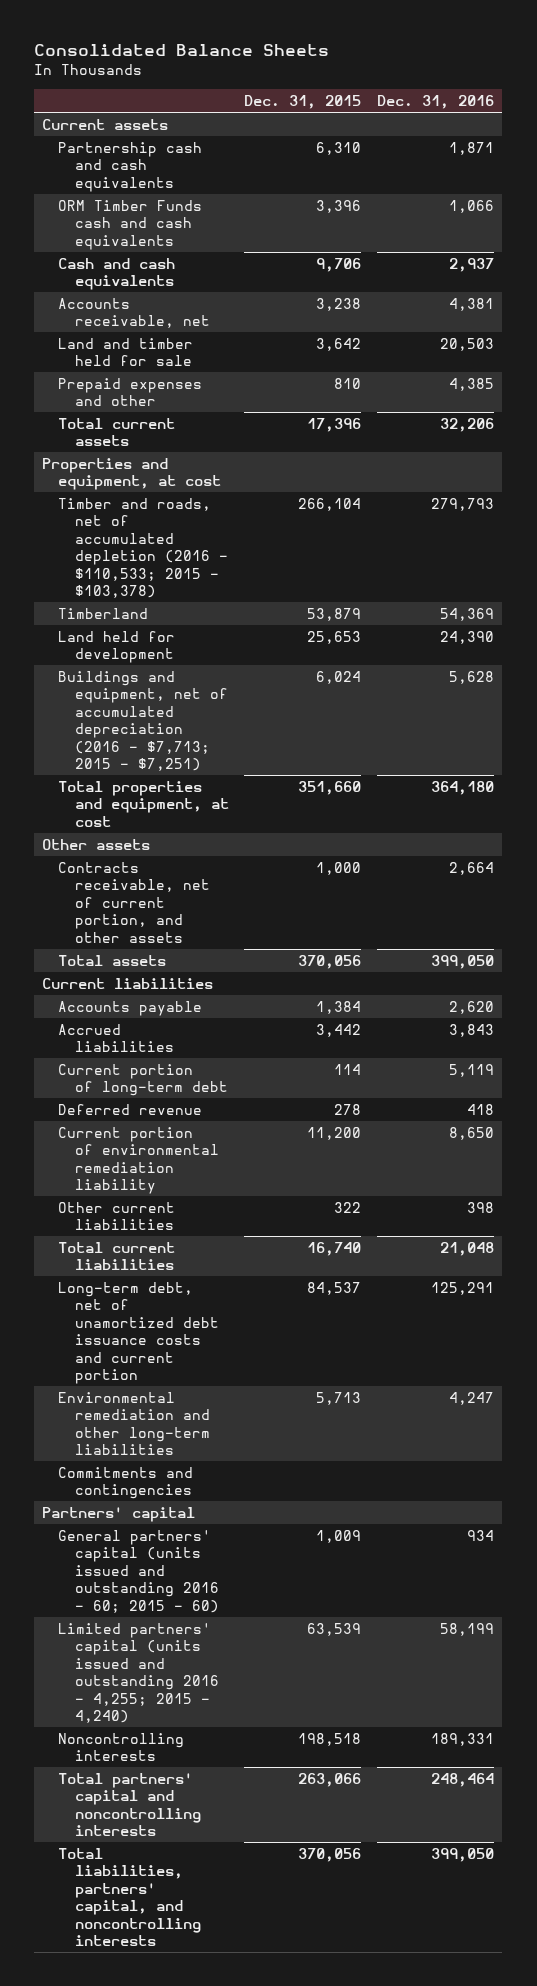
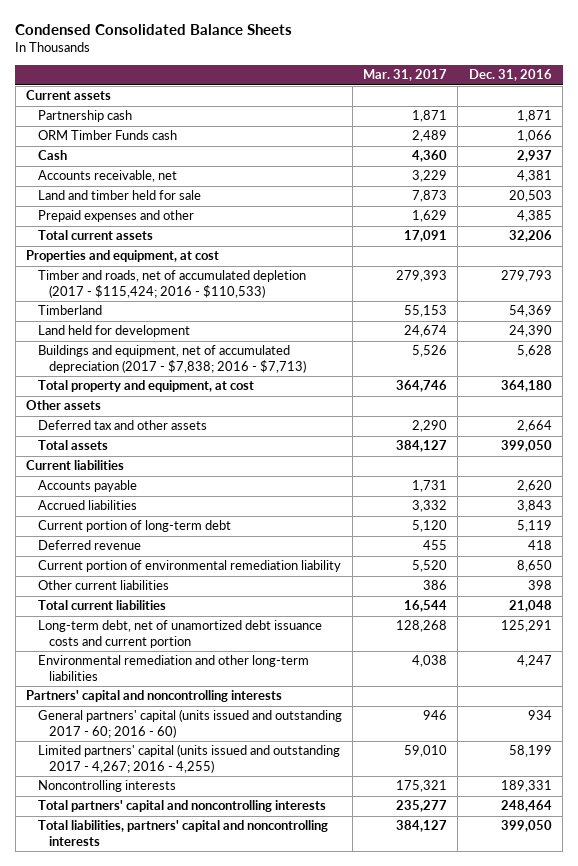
[34,44,330,57] Consolidated Balance Sheets -> [15,24,293,36] Condensed Consolidated Balance Sheets
[244,94,362,109] Dec. 31, 2015 -> none
none -> [363,69,448,82] Mar. 31, 2017
[58,141,203,192] Partnership cash and cash equivalents -> [37,110,132,123] Partnership cash
[58,199,203,250] ORM Timber Funds cash and cash equivalents -> [37,130,177,141] ORM Timber Funds cash
[58,257,176,291] Cash and cash equivalents -> [37,150,67,161] Cash
[58,497,228,599] Timber and roads, net of accumulated depletion (2016 - $110,533; 2015 - $103,378) -> [37,270,306,298] Timber and roads, net of accumulated depletion (2017 - $115,424; 2016 - $110,533)
[58,670,228,772] Buildings and equipment, net of accumulated depreciation (2016 - $7,713; 2015 - $7,251) -> [37,345,306,373] Buildings and equipment, net of accumulated depreciation (2017 - $7,838; 2016 - $7,713)
[58,780,229,827] Total properties and equipment, at cost -> [37,380,254,393] Total property and equipment, at cost
[58,861,210,943] Contracts receivable, net of current portion, and other assets -> [37,420,207,431] Deferred tax and other assets
[58,1466,194,1500] Commitments and contingencies -> none
[42,1506,196,1522] Partners' capital -> [26,690,283,703] Partners' capital and noncontrolling interests
[58,1529,219,1613] General partners' capital (units issued and outstanding 2016 - 60; 2015 - 60) -> [37,709,342,738] General partners' capital (units issued and outstanding 2017 - 60; 2016 - 60)
[58,1622,219,1724] Limited partners' capital (units issued and outstanding 2016 - 4,255; 2015 - 4,240) -> [37,744,340,773] Limited partners' capital (units issued and outstanding 2017 - 4,267; 2016 - 4,255)
[58,1847,201,1947] Total liabilities, partners' capital, and noncontrolling interests -> [37,820,328,846] Total liabilities, partners' capital and noncontrolling interests

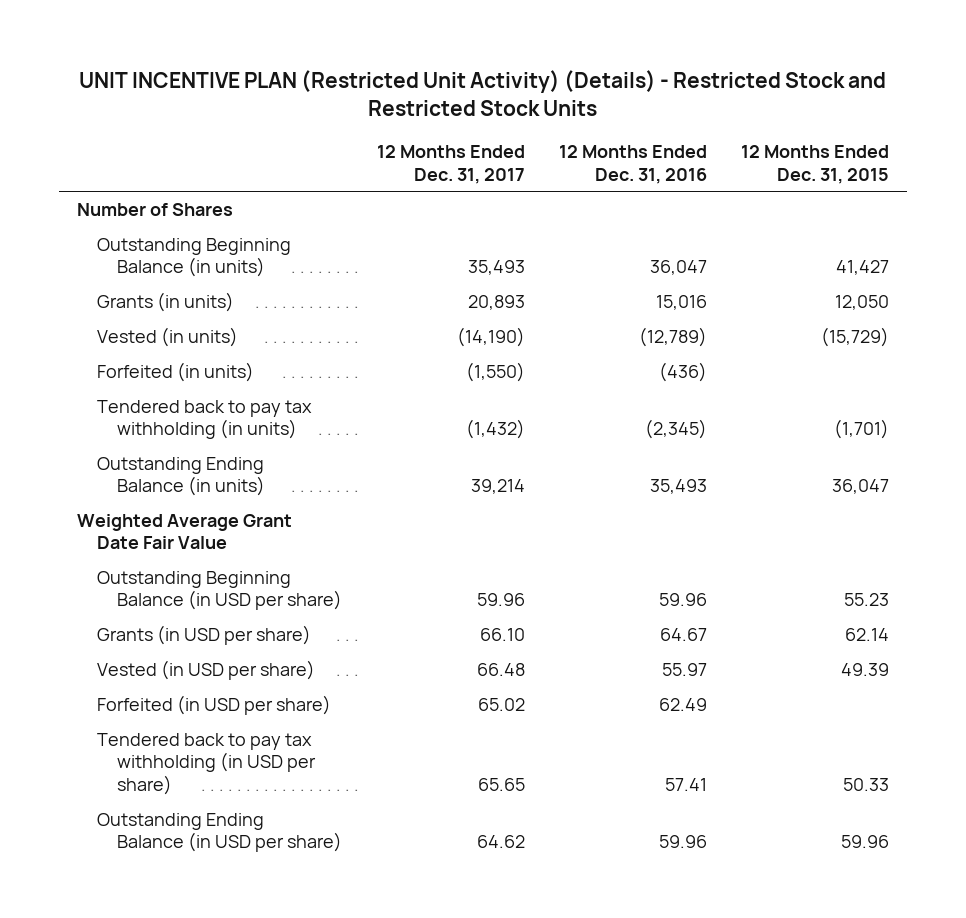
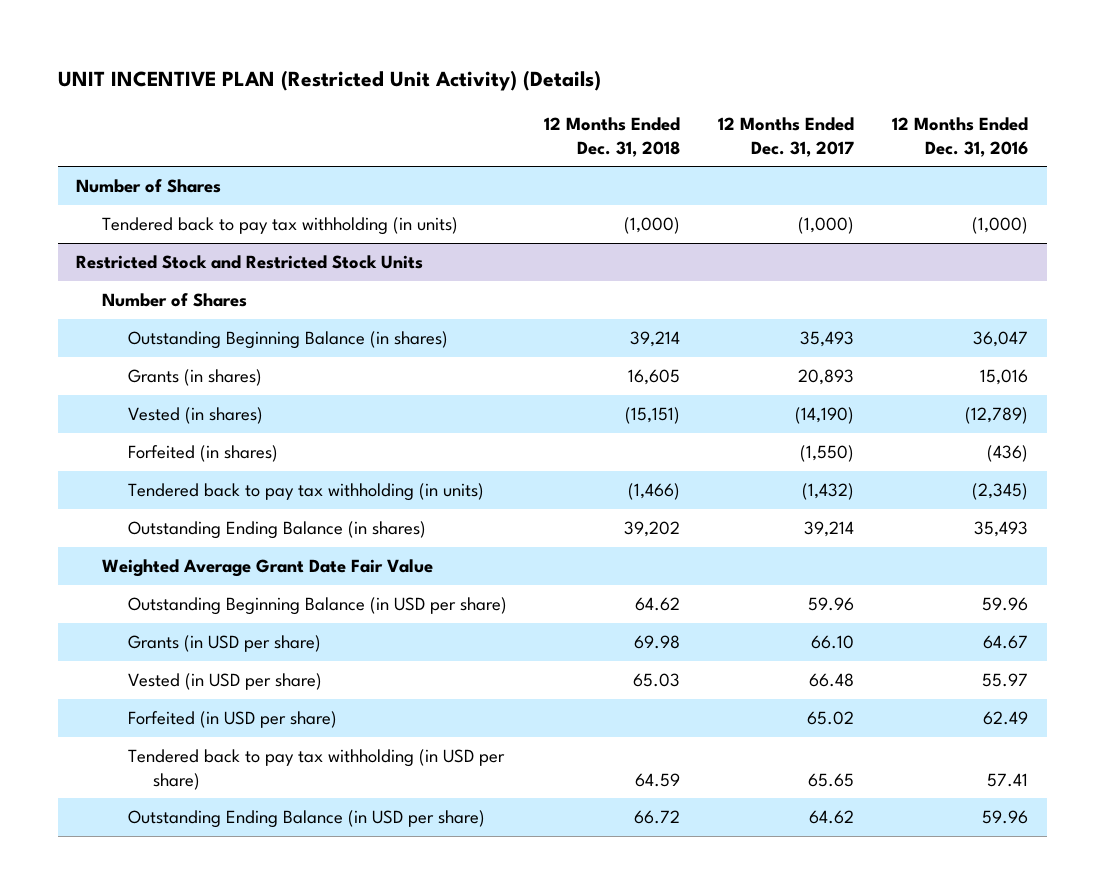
[78,69,886,116] UNIT INCENTIVE PLAN (Restricted Unit Activity) (Details) - Restricted Stock and Restricted Stock Units -> [57,70,601,92] UNIT INCENTIVE PLAN (Restricted Unit Activity) (Details)
[741,145,890,184] 12 Months Ended Dec. 31, 2015 -> none
none -> [544,116,681,157] 12 Months Ended Dec. 31, 2018
none -> [102,217,459,236] Tendered back to pay tax withholding (in units)
none -> [76,255,424,270] Restricted Stock and Restricted Stock Units
none -> [102,293,248,308] Number of Shares
[96,238,291,278] Outstanding Beginning Balance (in units) -> [127,331,448,350] Outstanding Beginning Balance (in shares)
[96,292,234,313] Grants (in units) -> [127,369,262,387] Grants (in shares)
[96,327,238,348] Vested (in units) -> [127,407,263,425] Vested (in shares)
[96,362,254,383] Forfeited (in units) -> [127,445,278,463] Forfeited (in shares)
[96,457,266,497] Outstanding Ending Balance (in units) -> [127,521,426,540] Outstanding Ending Balance (in shares)

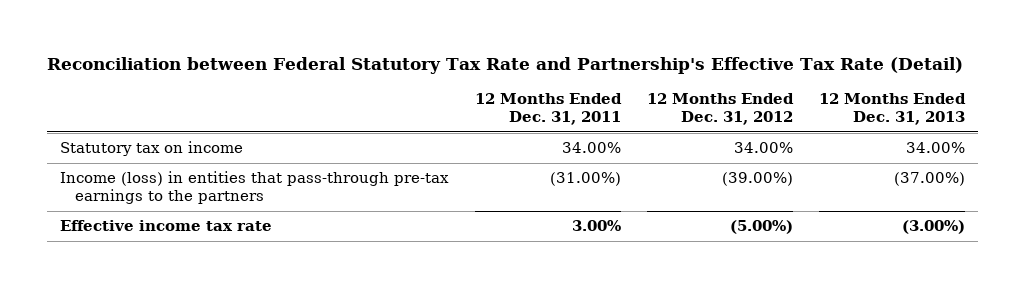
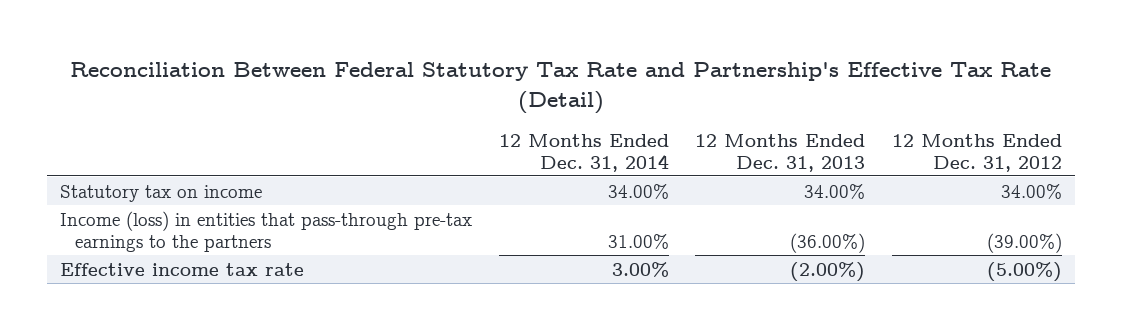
[47,56,964,74] Reconciliation between Federal Statutory Tax Rate and Partnership's Effective Tax Rate (Detail) -> [70,61,1052,114] Reconciliation Between Federal Statutory Tax Rate and Partnership's Effective Tax Rate (Detail)
[474,92,622,126] 12 Months Ended Dec. 31, 2011 -> none
none -> [498,133,669,172] 12 Months Ended Dec. 31, 2014
[893,172,965,187] (37.00%) -> [790,232,866,253] (36.00%)
[901,220,965,235] (3.00%) -> [790,261,866,282] (2.00%)

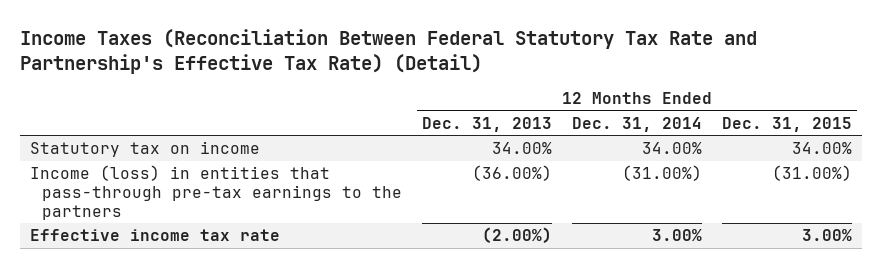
[70,61,1052,114] Reconciliation Between Federal Statutory Tax Rate and Partnership's Effective Tax Rate (Detail) -> [20,29,758,74] Income Taxes (Reconciliation Between Federal Statutory Tax Rate and Partnership's Effective Tax Rate) (Detail)
[891,133,1062,172] 12 Months Ended Dec. 31, 2012 -> none
none -> [721,116,852,132] Dec. 31, 2015
[607,233,669,249] 31.00% -> [621,165,702,182] (31.00%)

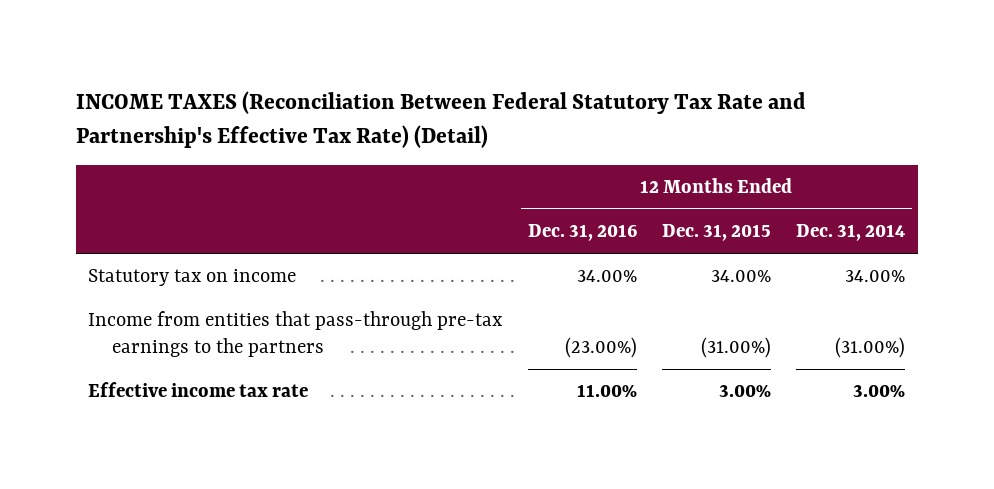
[20,29,758,74] Income Taxes (Reconciliation Between Federal Statutory Tax Rate and Partnership's Effective Tax Rate) (Detail) -> [75,91,806,149] INCOME TAXES (Reconciliation Between Federal Statutory Tax Rate and Partnership's Effective Tax Rate) (Detail)
[422,116,553,132] Dec. 31, 2013 -> none
none -> [527,224,637,242] Dec. 31, 2016
[30,165,403,221] Income (loss) in entities that pass-through pre-tax earnings to the partners -> [88,311,503,358] Income from entities that pass-through pre-tax earnings to the partners

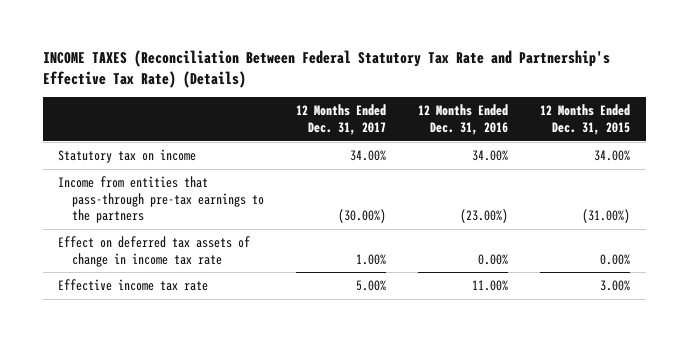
[75,91,806,149] INCOME TAXES (Reconciliation Between Federal Statutory Tax Rate and Partnership's Effective Tax Rate) (Detail) -> [42,50,610,88] INCOME TAXES (Reconciliation Between Federal Statutory Tax Rate and Partnership's Effective Tax Rate) (Details)
[796,224,906,242] Dec. 31, 2014 -> none
none -> [296,104,387,135] 12 Months Ended Dec. 31, 2017
none -> [58,236,251,267] Effect on deferred tax assets of change in income tax rate

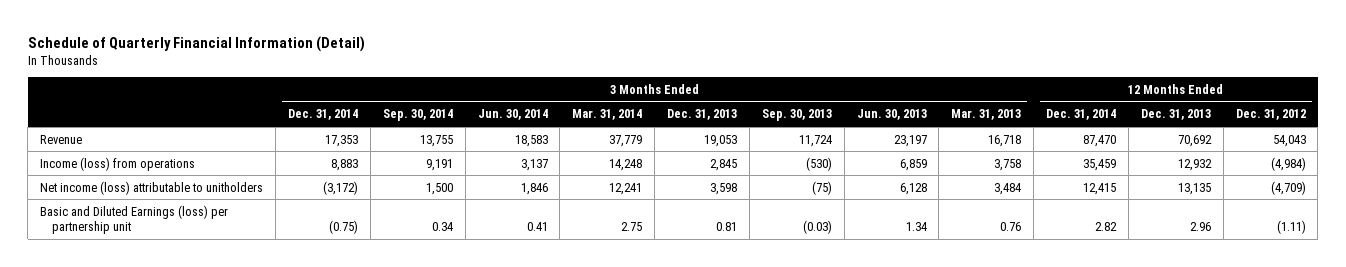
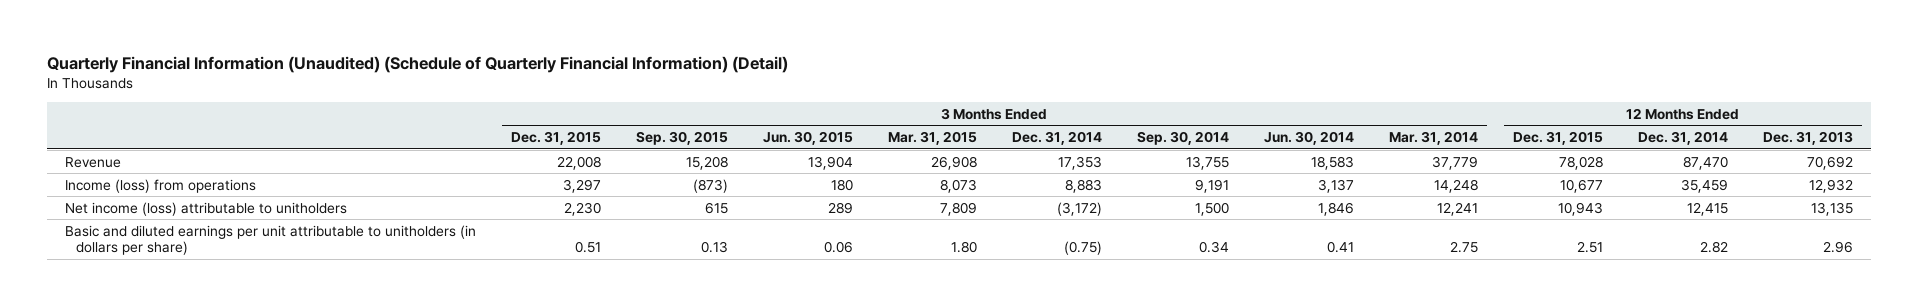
[27,35,365,52] Schedule of Quarterly Financial Information (Detail) -> [47,56,789,74] Quarterly Financial Information (Unaudited) (Schedule of Quarterly Financial Information) (Detail)
[667,109,738,121] Dec. 31, 2013 -> none
[761,109,832,122] Sep. 30, 2013 -> none
[856,109,927,121] Jun. 30, 2013 -> none
[951,109,1022,121] Mar. 31, 2013 -> none
[1235,109,1306,121] Dec. 31, 2012 -> none
none -> [510,131,601,146] Dec. 31, 2015
none -> [635,131,728,146] Sep. 30, 2015
none -> [762,131,853,146] Jun. 30, 2015
none -> [887,131,977,146] Mar. 31, 2015
none -> [1513,131,1604,146] Dec. 31, 2015
[40,204,229,234] Basic and Diluted Earnings (loss) per partnership unit -> [64,224,476,256] Basic and diluted earnings per unit attributable to unitholders (in dollars per share)

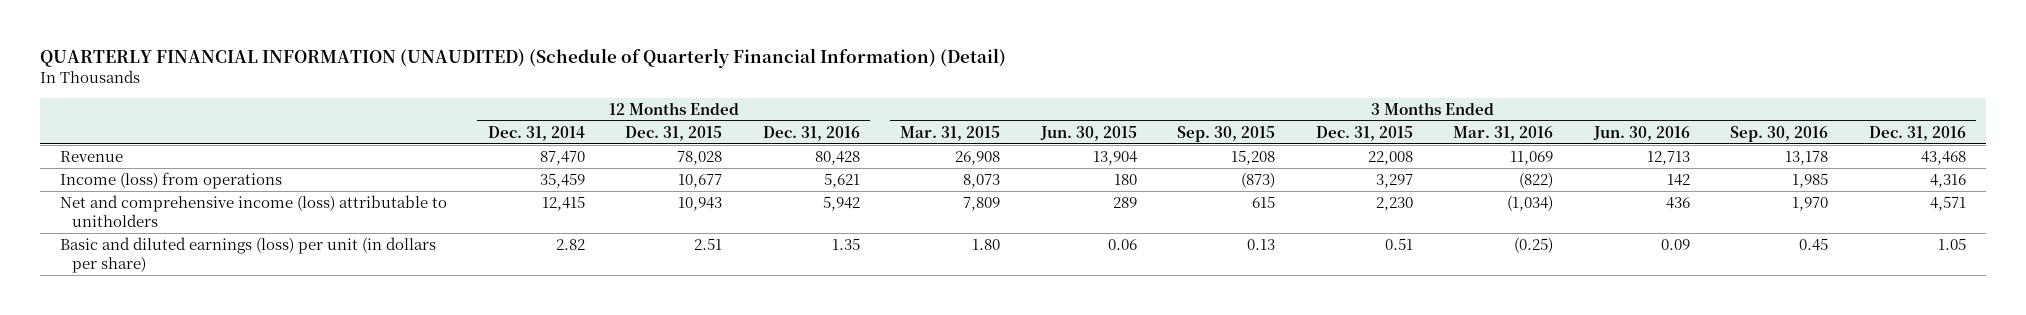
[47,56,789,74] Quarterly Financial Information (Unaudited) (Schedule of Quarterly Financial Information) (Detail) -> [39,47,1006,68] QUARTERLY FINANCIAL INFORMATION (UNAUDITED) (Schedule of Quarterly Financial Information) (Detail)
[1011,131,1102,146] Dec. 31, 2014 -> none
[1136,131,1229,146] Sep. 30, 2014 -> none
[1263,131,1354,146] Jun. 30, 2014 -> none
[1388,131,1478,146] Mar. 31, 2014 -> none
[1763,131,1854,146] Dec. 31, 2013 -> none
none -> [762,125,860,141] Dec. 31, 2016
none -> [1453,125,1554,141] Mar. 31, 2016
none -> [1592,125,1690,141] Jun. 30, 2016
none -> [1730,125,1829,142] Sep. 30, 2016
none -> [1868,125,1966,141] Dec. 31, 2016
[64,201,347,216] Net income (loss) attributable to unitholders -> [60,194,448,227] Net and comprehensive income (loss) attributable to unitholders
[64,224,476,256] Basic and diluted earnings per unit attributable to unitholders (in dollars per share) -> [60,236,437,273] Basic and diluted earnings (loss) per unit (in dollars per share)

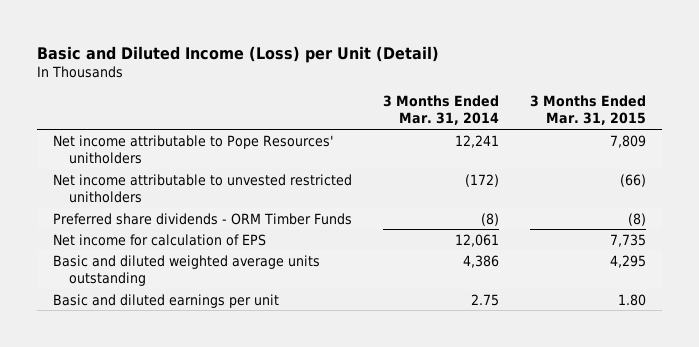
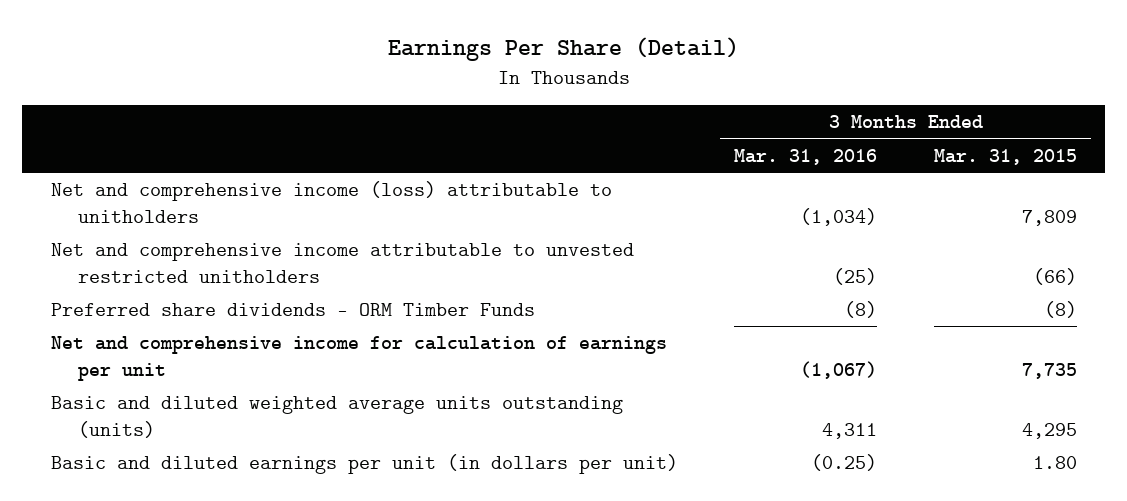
[37,45,440,63] Basic and Diluted Income (Loss) per Unit (Detail) -> [387,37,739,62] Earnings Per Share (Detail)
[383,95,500,126] 3 Months Ended Mar. 31, 2014 -> none
none -> [734,148,878,165] Mar. 31, 2016
[53,134,334,164] Net income attributable to Pope Resources' unitholders -> [50,181,612,224] Net and comprehensive income (loss) attributable to unitholders
[53,173,353,203] Net income attributable to unvested restricted unitholders -> [50,243,634,284] Net and comprehensive income attributable to unvested restricted unitholders
[53,233,267,246] Net income for calculation of EPS -> [50,336,667,382] Net and comprehensive income for calculation of earnings per unit
[53,254,321,286] Basic and diluted weighted average units outstanding -> [50,396,623,439] Basic and diluted weighted average units outstanding (units)
[53,293,280,308] Basic and diluted earnings per unit -> [50,454,678,475] Basic and diluted earnings per unit (in dollars per unit)

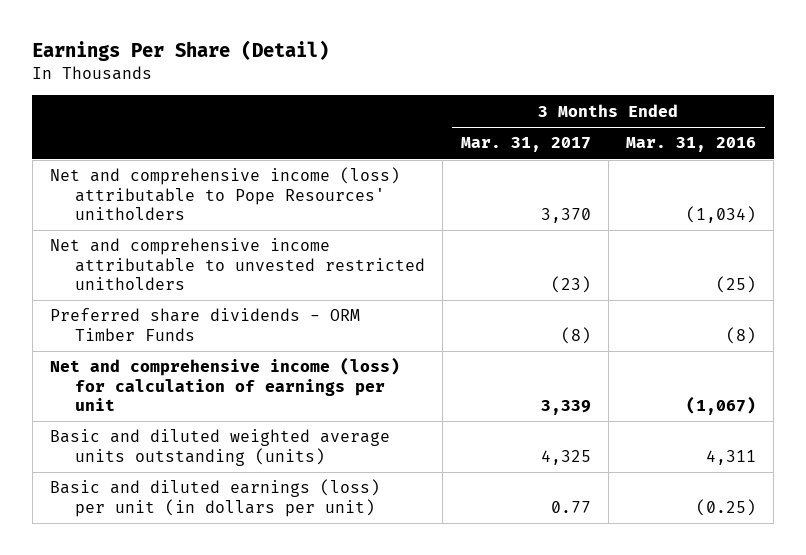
[933,148,1077,165] Mar. 31, 2015 -> none
none -> [460,137,591,153] Mar. 31, 2017
[50,181,612,224] Net and comprehensive income (loss) attributable to unitholders -> [49,167,400,221] Net and comprehensive income (loss) attributable to Pope Resources' unitholders
[50,336,667,382] Net and comprehensive income for calculation of earnings per unit -> [49,357,400,412] Net and comprehensive income (loss) for calculation of earnings per unit
[50,454,678,475] Basic and diluted earnings per unit (in dollars per unit) -> [49,479,380,517] Basic and diluted earnings (loss) per unit (in dollars per unit)

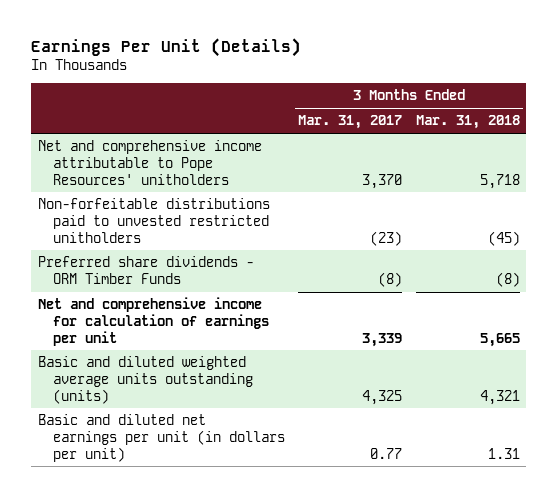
[32,40,330,62] Earnings Per Share (Detail) -> [30,37,301,57] Earnings Per Unit (Details)
[625,137,756,153] Mar. 31, 2016 -> none
none -> [415,115,520,130] Mar. 31, 2018
[49,167,400,221] Net and comprehensive income (loss) attributable to Pope Resources' unitholders -> [37,140,262,185] Net and comprehensive income attributable to Pope Resources' unitholders
[49,238,426,291] Net and comprehensive income attributable to unvested restricted unitholders -> [37,198,270,243] Non-forfeitable distributions paid to unvested restricted unitholders
[49,357,400,412] Net and comprehensive income (loss) for calculation of earnings per unit -> [37,297,269,346] Net and comprehensive income for calculation of earnings per unit
[49,479,380,517] Basic and diluted earnings (loss) per unit (in dollars per unit) -> [37,414,285,462] Basic and diluted net earnings per unit (in dollars per unit)

